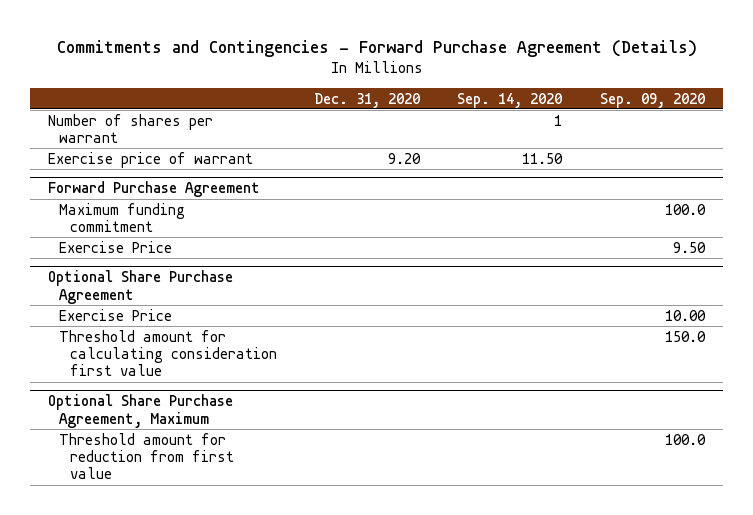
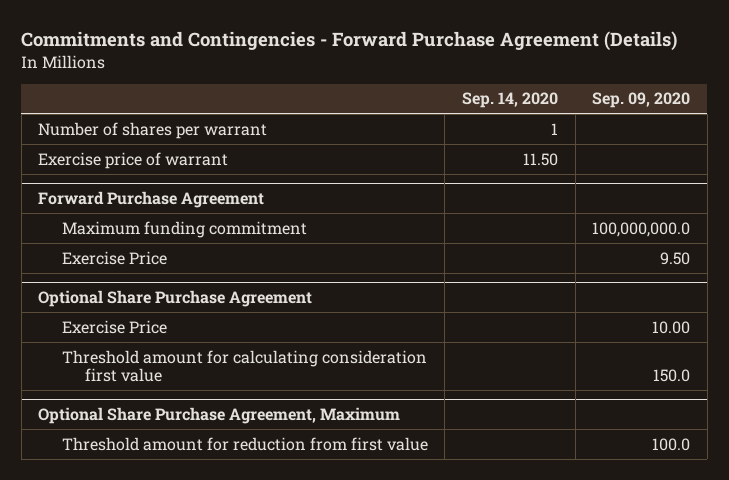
[314,92,421,108] Dec. 31, 2020 -> none
[664,203,706,215] 100.0 -> [592,221,691,237] 100,000,000.0

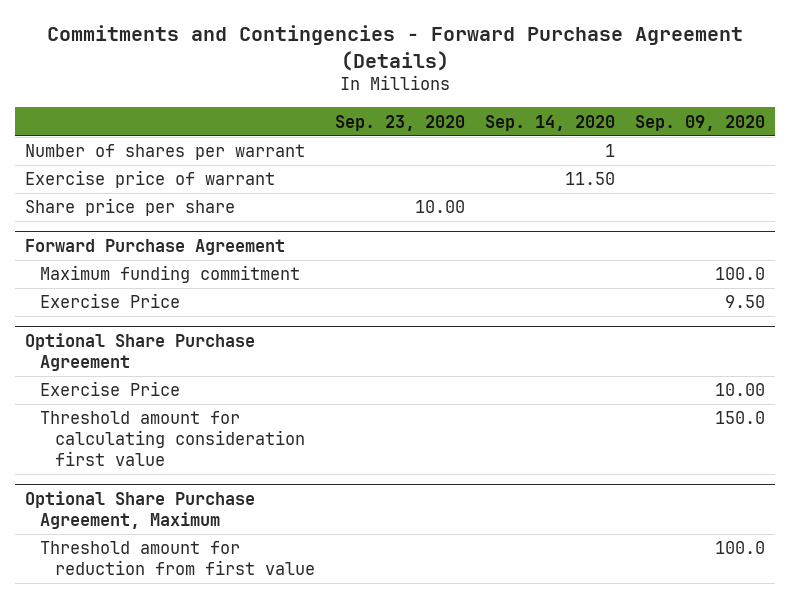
none -> [334,114,465,131] Sep. 23, 2020
none -> [25,198,236,217] Share price per share
[592,221,691,237] 100,000,000.0 -> [714,267,765,281] 100.0

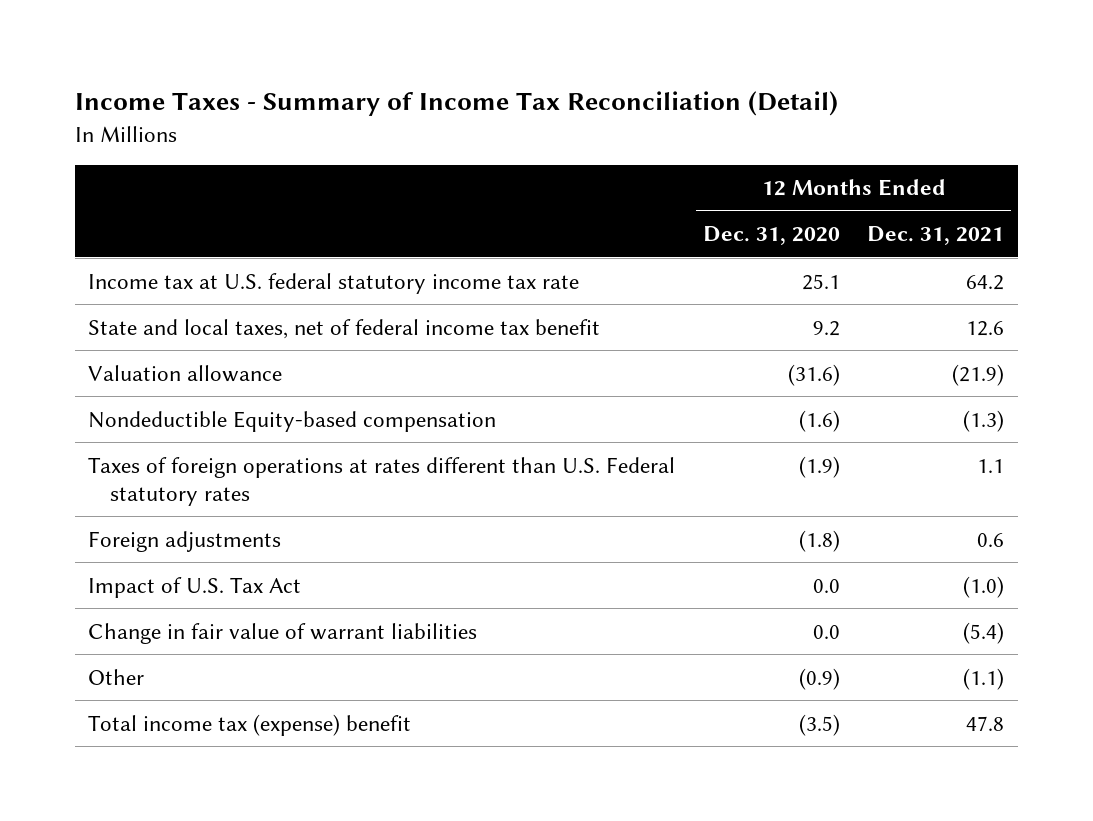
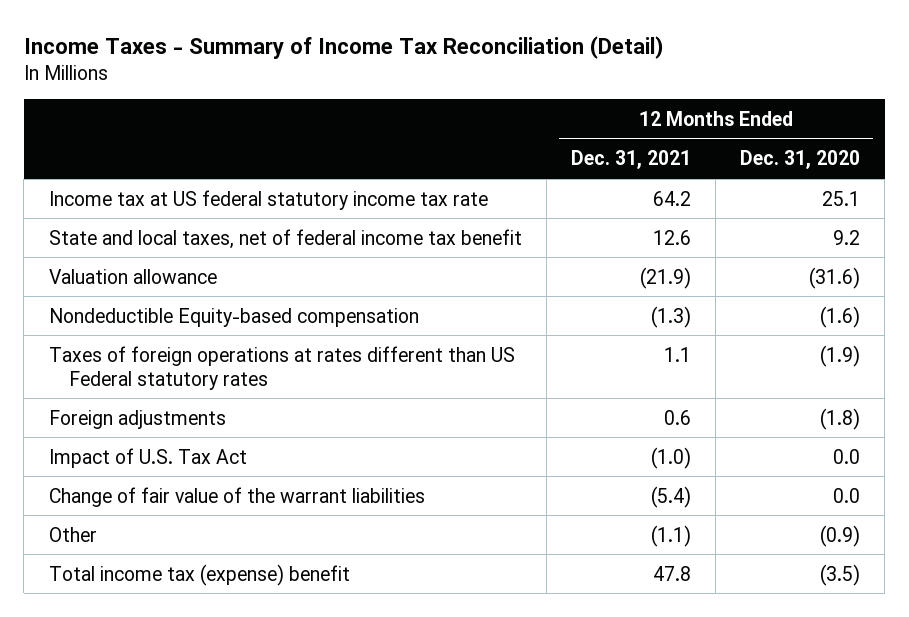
[88,272,580,294] Income tax at U.S. federal statutory income tax rate -> [48,189,488,210] Income tax at US federal statutory income tax rate
[88,456,676,506] Taxes of foreign operations at rates different than U.S. Federal statutory rates -> [48,345,515,390] Taxes of foreign operations at rates different than US Federal statutory rates
[88,622,478,644] Change in fair value of warrant liabilities -> [48,486,425,507] Change of fair value of the warrant liabilities

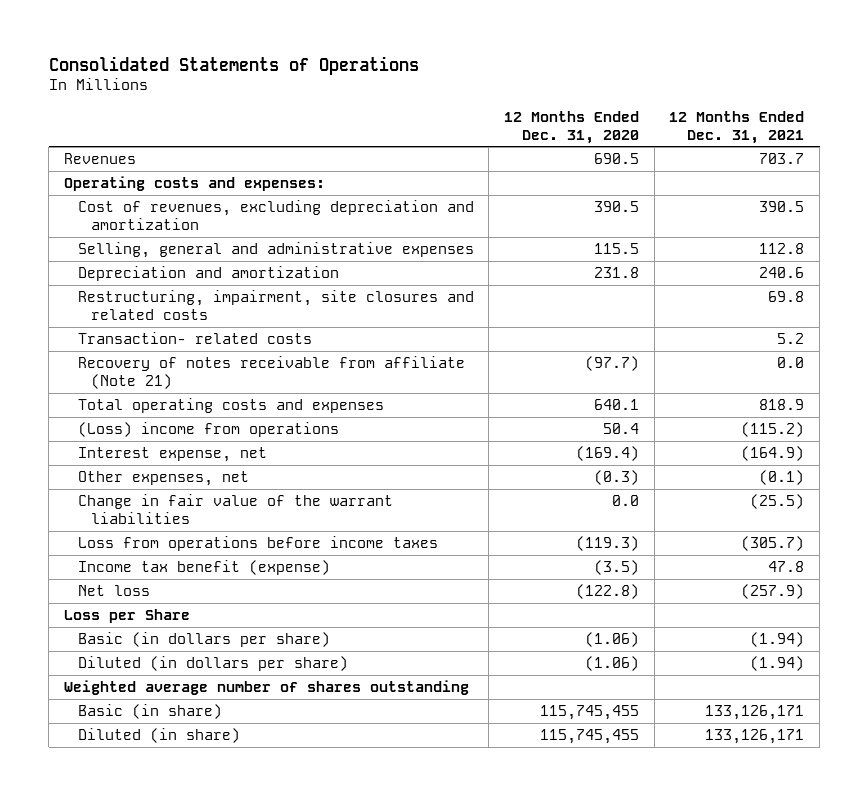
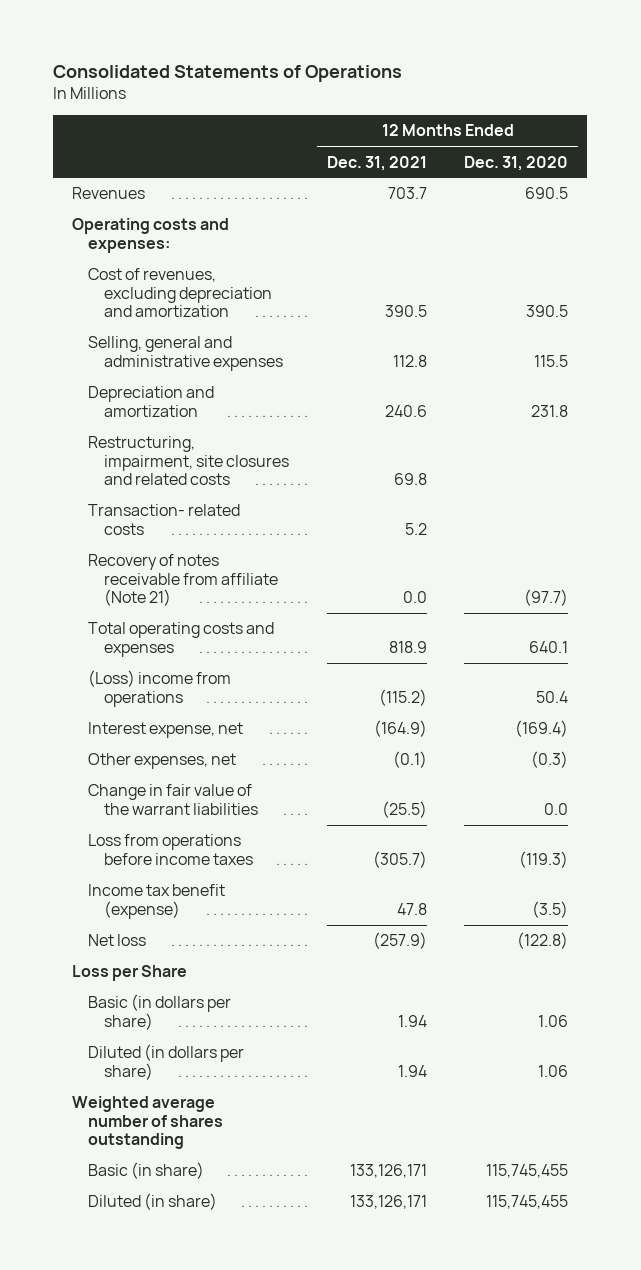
[584,631,639,647] (1.06) -> [538,1014,569,1027] 1.06
[750,631,805,647] (1.94) -> [397,1014,427,1027] 1.94
[584,655,639,671] (1.06) -> [538,1064,569,1077] 1.06
[750,655,805,671] (1.94) -> [397,1064,427,1077] 1.94

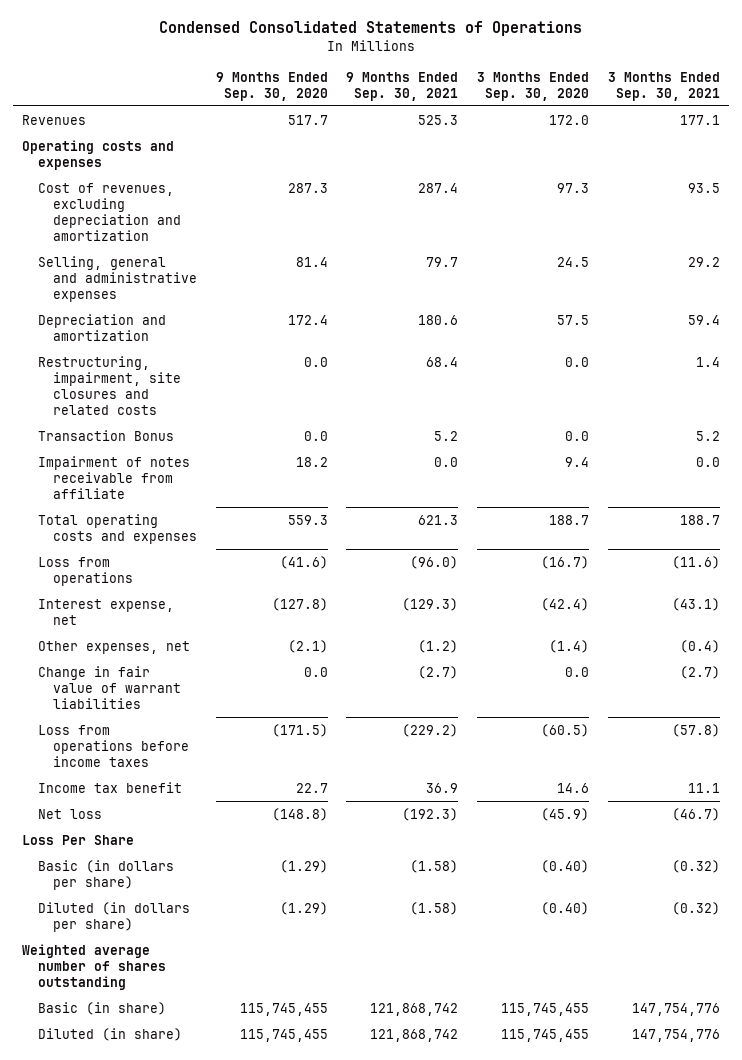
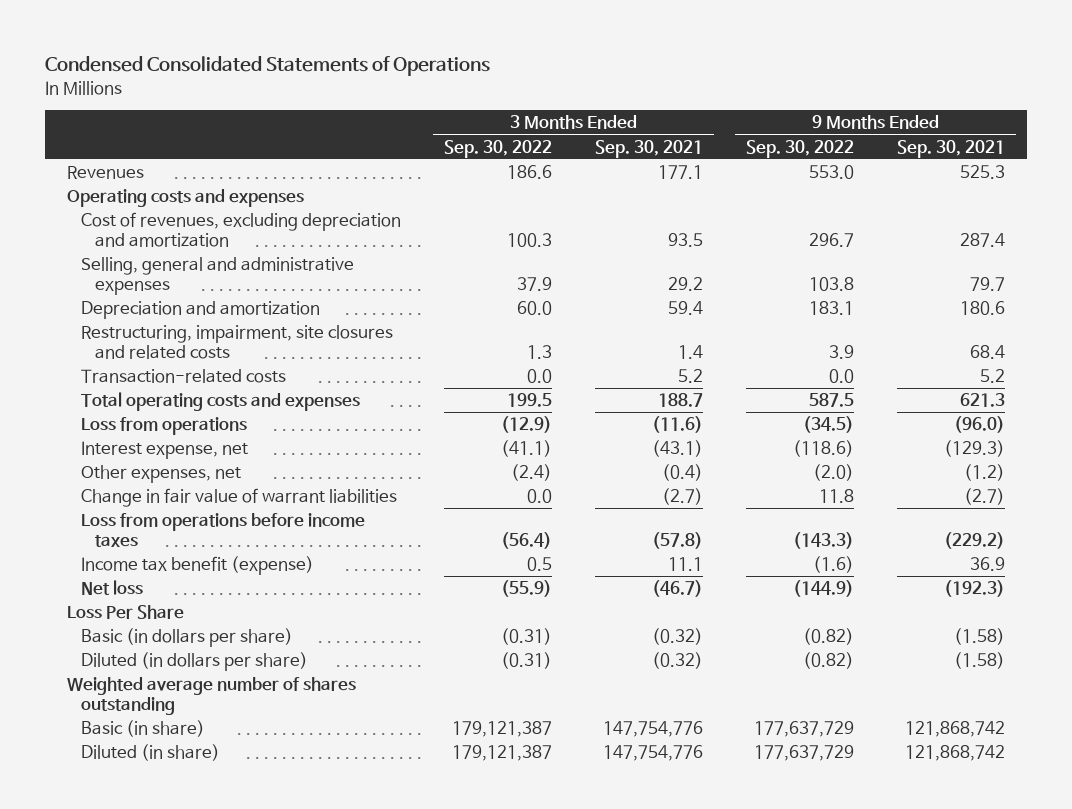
[215,71,328,101] 9 Months Ended Sep. 30, 2020 -> none
[477,71,590,101] 3 Months Ended Sep. 30, 2020 -> none
none -> [444,139,553,158] Sep. 30, 2022
none -> [746,139,855,158] Sep. 30, 2022
[37,455,190,499] Impairment of notes receivable from affiliate -> none
[37,429,174,441] Transaction Bonus -> [80,369,286,384] Transaction-related costs
[37,781,182,793] Income tax benefit -> [80,556,314,576] Income tax benefit (expense)

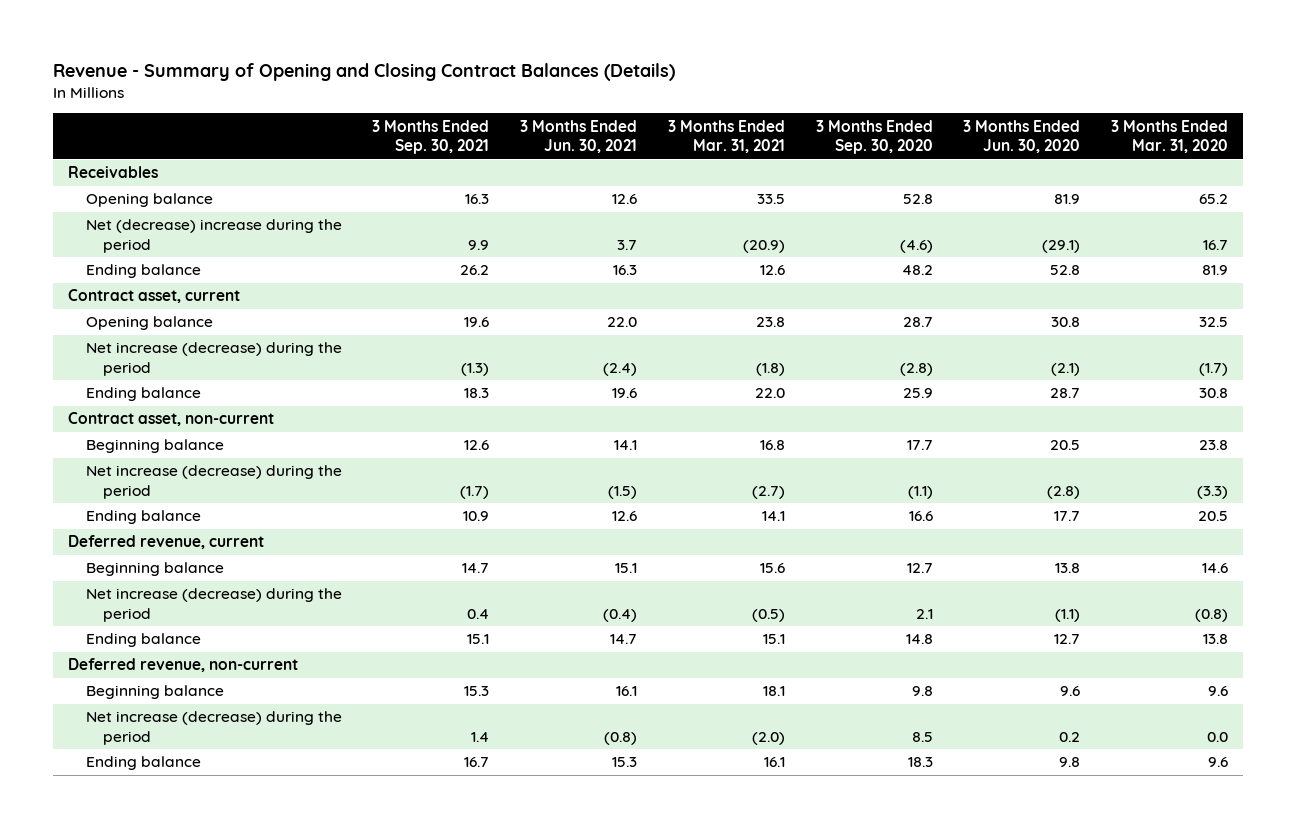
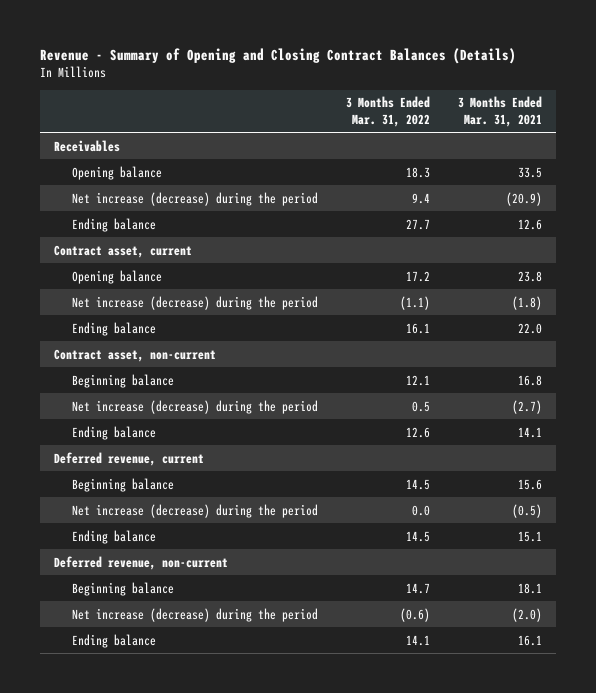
[372,119,490,155] 3 Months Ended Sep. 30, 2021 -> none
[520,119,638,154] 3 Months Ended Jun. 30, 2021 -> none
[815,119,933,155] 3 Months Ended Sep. 30, 2020 -> none
[963,119,1081,154] 3 Months Ended Jun. 30, 2020 -> none
[1111,119,1229,154] 3 Months Ended Mar. 31, 2020 -> none
none -> [345,96,430,127] 3 Months Ended Mar. 31, 2022
[85,219,342,253] Net (decrease) increase during the period -> [71,191,318,206] Net increase (decrease) during the period

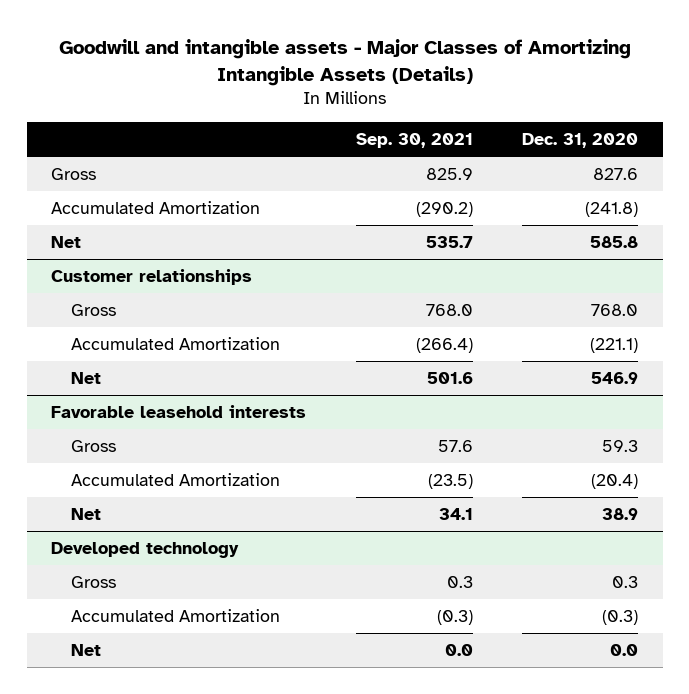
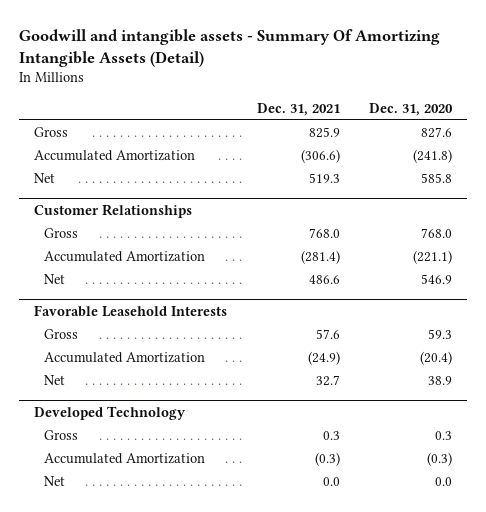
[58,38,631,86] Goodwill and intangible assets - Major Classes of Amortizing Intangible Assets (Details) -> [18,28,440,68] Goodwill and intangible assets - Summary Of Amortizing Intangible Assets (Detail)
[355,132,473,148] Sep. 30, 2021 -> none
none -> [256,102,340,116] Dec. 31, 2021
[51,269,253,286] Customer relationships -> [33,203,192,218] Customer Relationships
[51,405,307,419] Favorable leasehold interests -> [33,304,227,317] Favorable Leasehold Interests
[51,542,240,559] Developed technology -> [33,405,186,420] Developed Technology

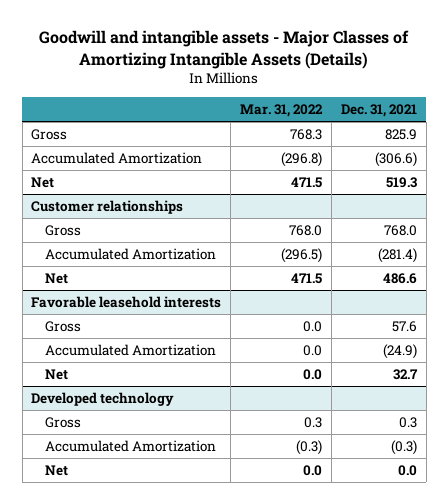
[18,28,440,68] Goodwill and intangible assets - Summary Of Amortizing Intangible Assets (Detail) -> [39,30,410,69] Goodwill and intangible assets - Major Classes of Amortizing Intangible Assets (Details)
[369,102,454,116] Dec. 31, 2020 -> none
none -> [240,103,324,117] Mar. 31, 2022
[33,203,192,218] Customer Relationships -> [31,200,184,215] Customer relationships
[33,304,227,317] Favorable Leasehold Interests -> [31,296,222,309] Favorable leasehold interests
[33,405,186,420] Developed Technology -> [31,392,175,407] Developed technology

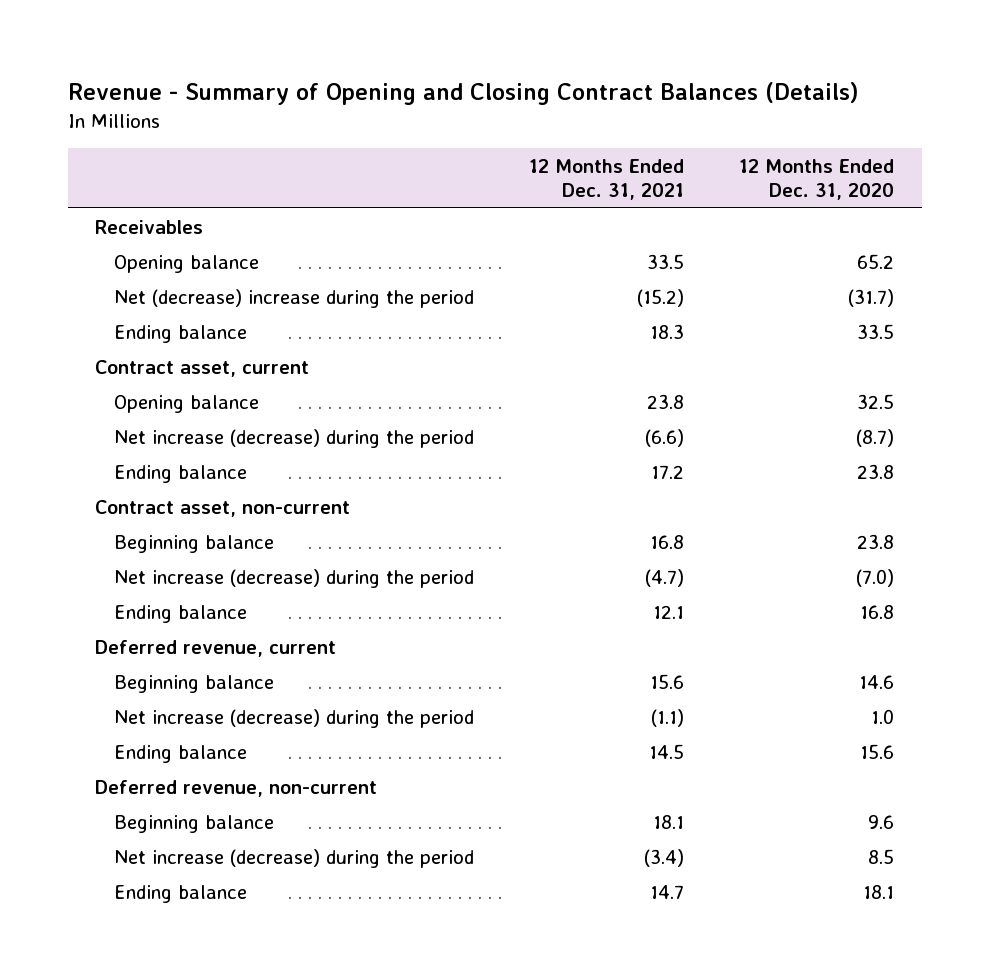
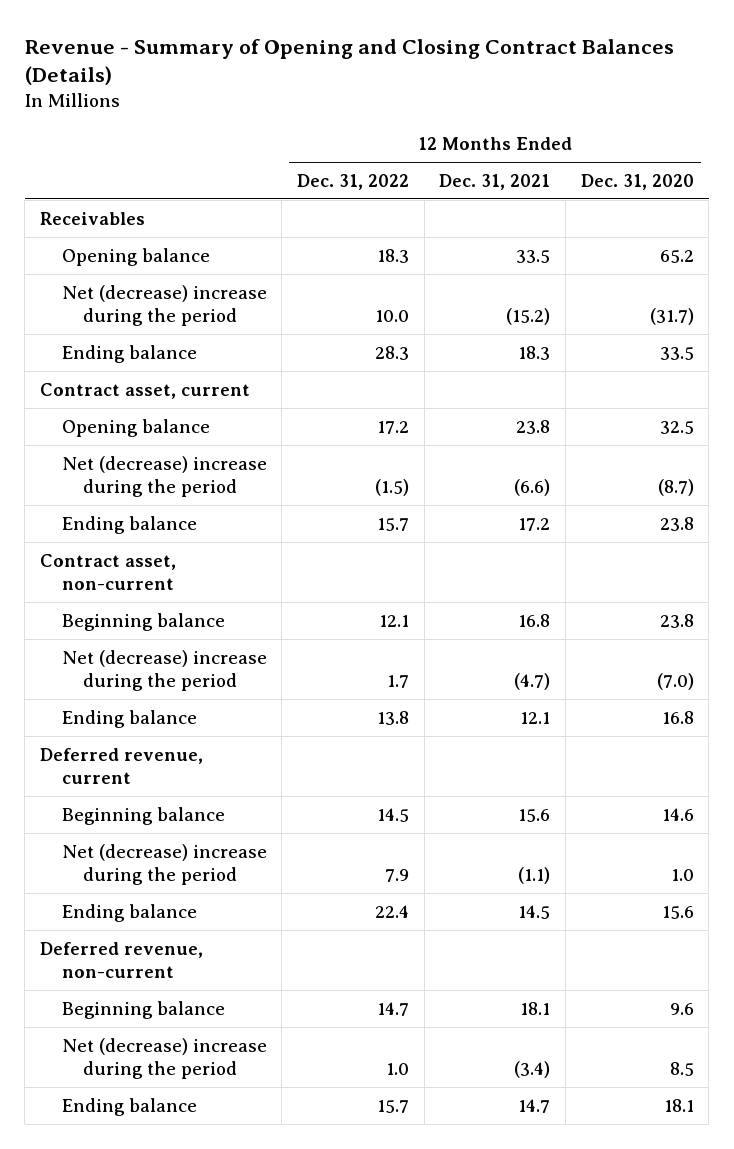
none -> [296,173,409,190] Dec. 31, 2022
[114,428,475,448] Net increase (decrease) during the period -> [61,455,267,497] Net (decrease) increase during the period
[114,568,475,588] Net increase (decrease) during the period -> [61,649,267,691] Net (decrease) increase during the period
[114,708,475,728] Net increase (decrease) during the period -> [61,843,267,885] Net (decrease) increase during the period
[114,848,475,868] Net increase (decrease) during the period -> [61,1037,267,1079] Net (decrease) increase during the period

